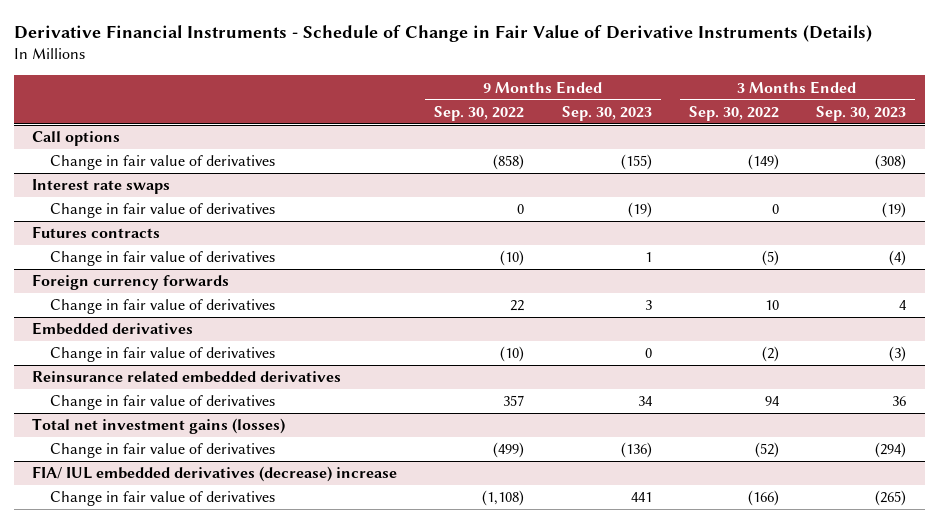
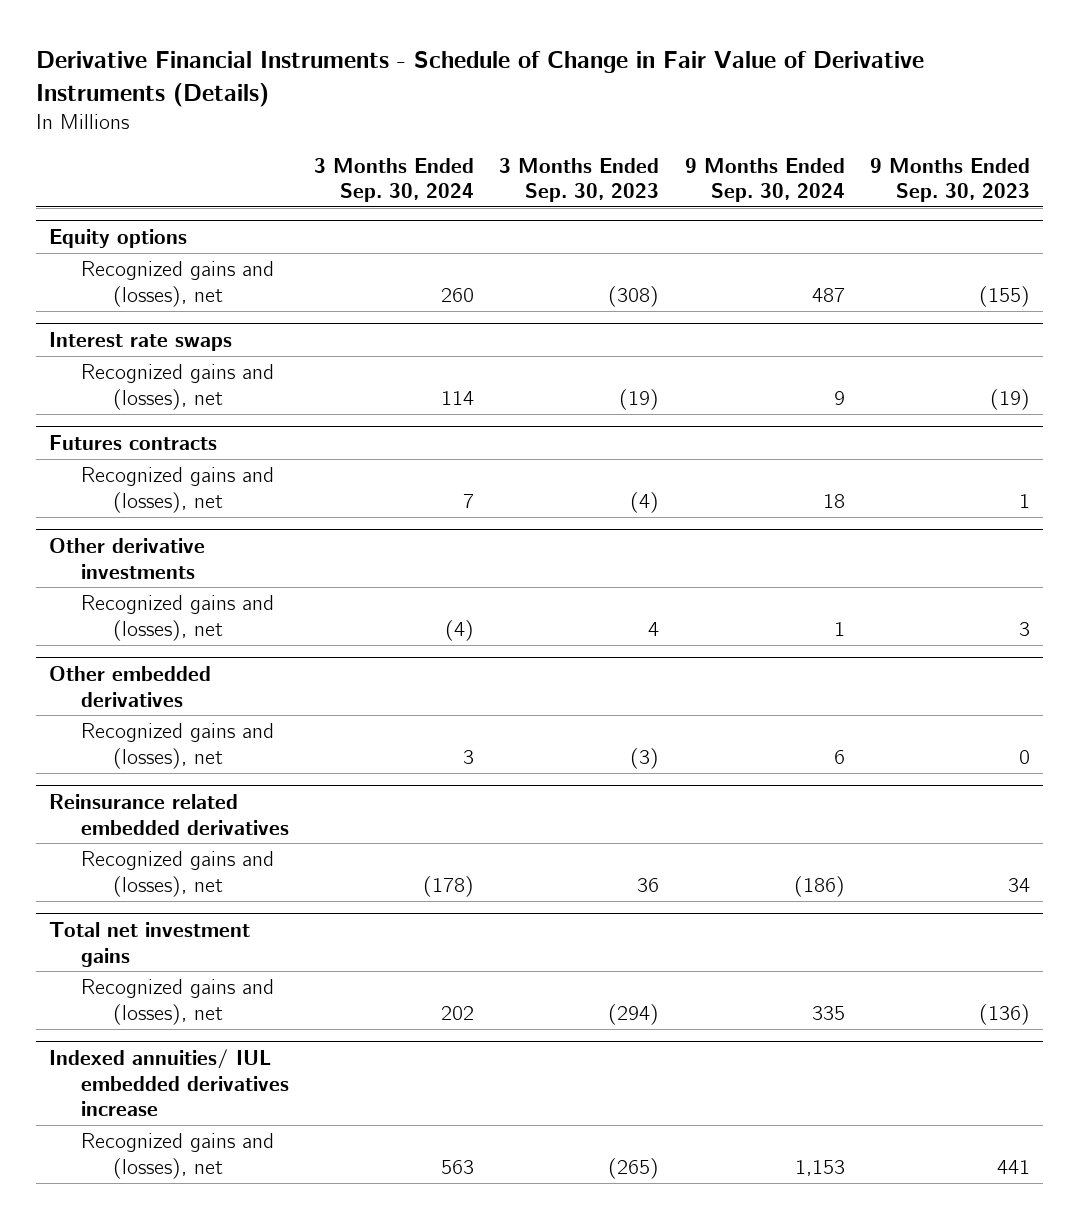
[434,105,525,121] Sep. 30, 2022 -> none
[688,105,779,121] Sep. 30, 2022 -> none
none -> [314,157,475,203] 3 Months Ended Sep. 30, 2024
none -> [684,157,845,203] 9 Months Ended Sep. 30, 2024
[32,131,121,147] Call options -> [48,228,187,248] Equity options
[49,155,275,171] Change in fair value of derivatives -> [80,261,274,307] Recognized gains and (losses), net
[49,203,275,219] Change in fair value of derivatives -> [80,364,274,410] Recognized gains and (losses), net
[32,274,230,291] Foreign currency forwards -> none
[49,251,275,267] Change in fair value of derivatives -> [80,467,274,513] Recognized gains and (losses), net
none -> [48,537,205,579] Other derivative investments
[49,299,275,315] Change in fair value of derivatives -> [80,595,274,641] Recognized gains and (losses), net
[32,322,194,336] Embedded derivatives -> [48,665,211,707] Other embedded derivatives
[49,347,275,363] Change in fair value of derivatives -> [80,723,274,769] Recognized gains and (losses), net
[49,395,275,411] Change in fair value of derivatives -> [80,851,274,897] Recognized gains and (losses), net
[32,418,286,435] Total net investment gains (losses) -> [48,921,250,967] Total net investment gains
[49,443,275,459] Change in fair value of derivatives -> [80,979,274,1025] Recognized gains and (losses), net
[32,466,398,483] FIA/ IUL embedded derivatives (decrease) increase -> [48,1048,289,1117] Indexed annuities/ IUL embedded derivatives increase
[49,491,275,507] Change in fair value of derivatives -> [80,1133,274,1179] Recognized gains and (losses), net

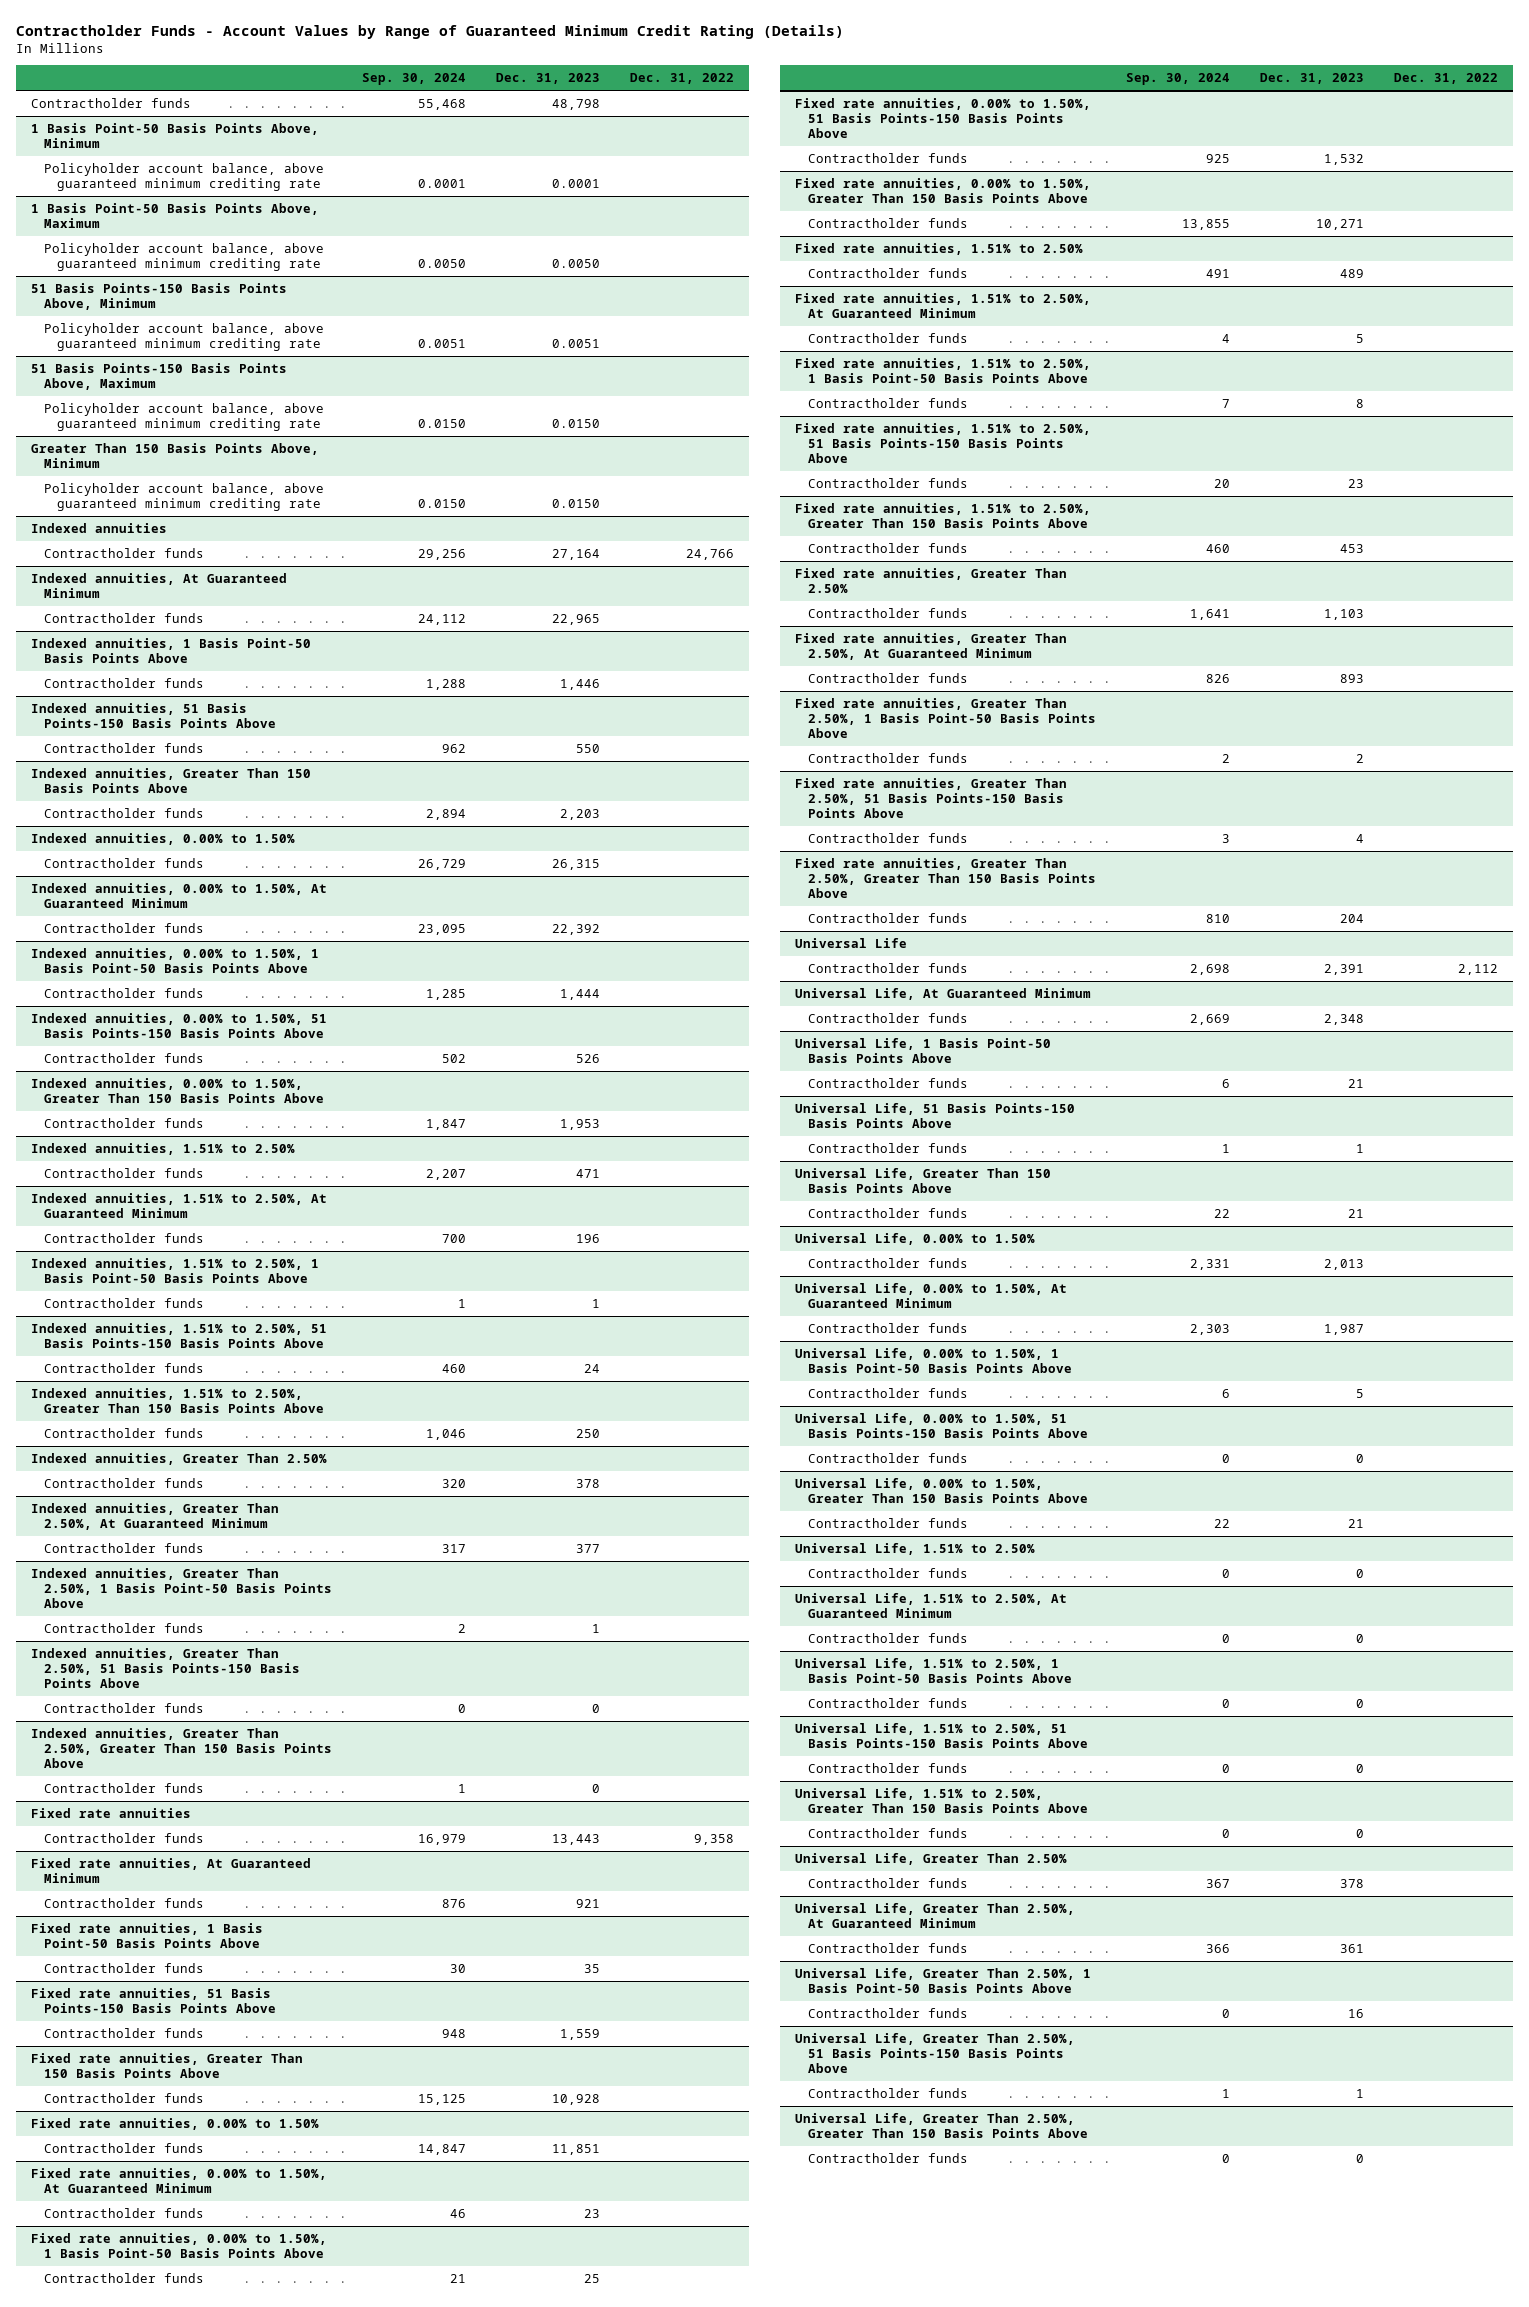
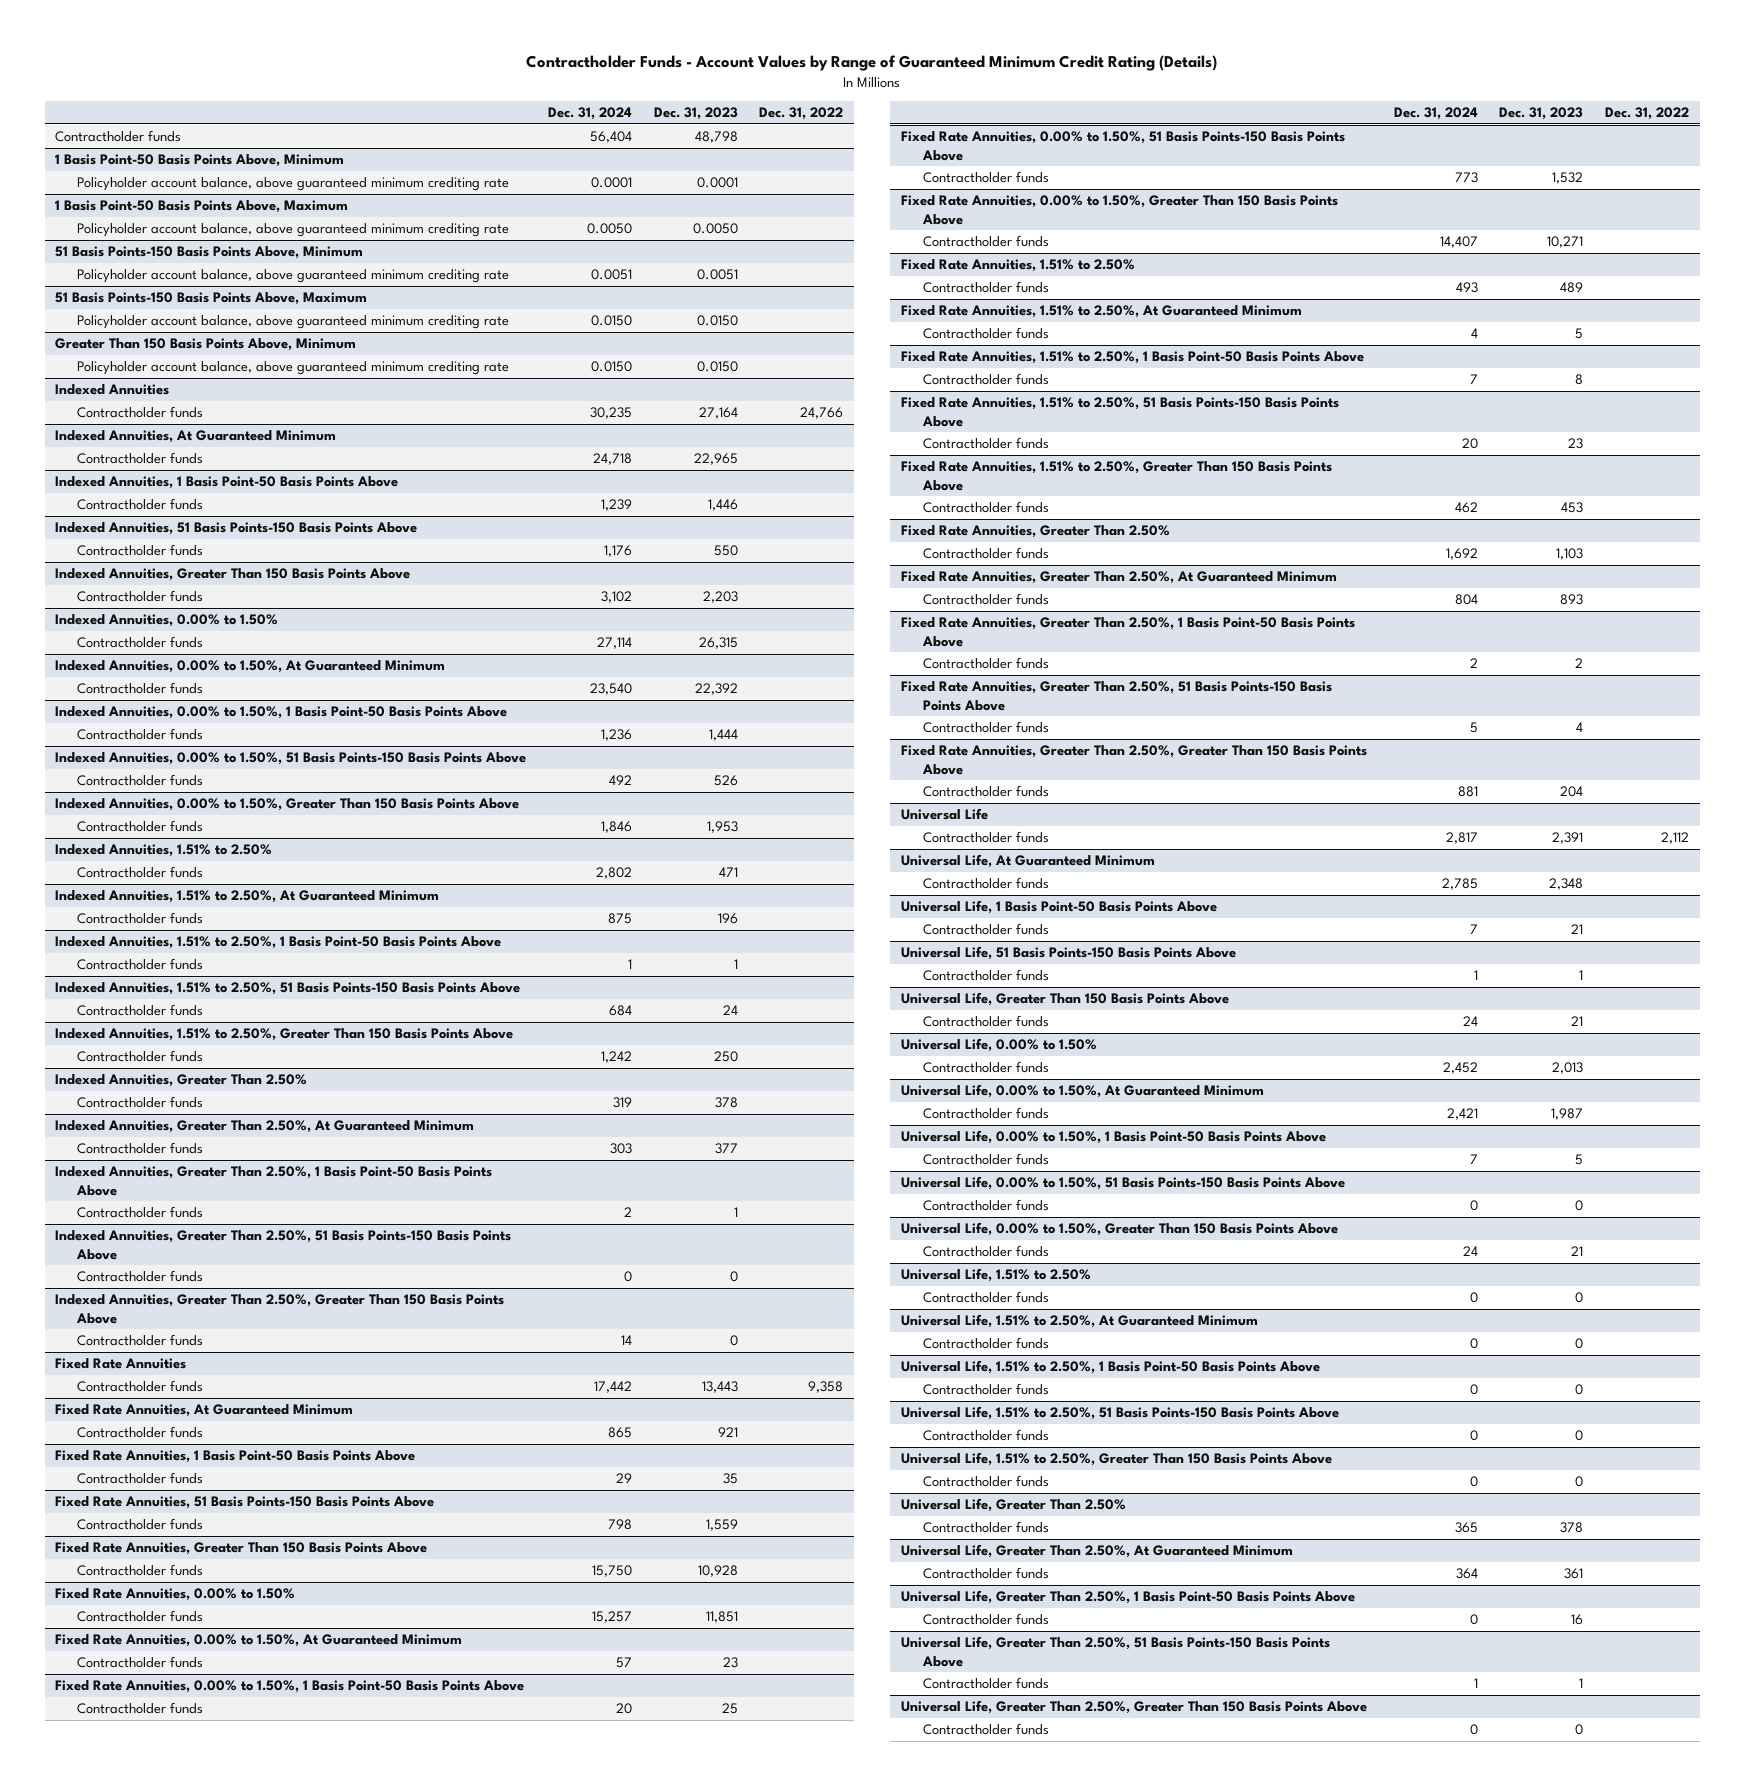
[362,73,467,86] Sep. 30, 2024 -> none
none -> [547,107,632,121] Dec. 31, 2024
[31,522,168,533] Indexed annuities -> [55,384,170,396] Indexed Annuities
[31,572,288,598] Indexed annuities, At Guaranteed Minimum -> [55,430,337,444] Indexed Annuities, At Guaranteed Minimum
[31,637,312,663] Indexed annuities, 1 Basis Point-50 Basis Points Above -> [55,476,399,490] Indexed Annuities, 1 Basis Point-50 Basis Points Above
[31,702,277,728] Indexed annuities, 51 Basis Points-150 Basis Points Above -> [55,522,418,536] Indexed Annuities, 51 Basis Points-150 Basis Points Above
[31,767,312,793] Indexed annuities, Greater Than 150 Basis Points Above -> [55,568,411,582] Indexed Annuities, Greater Than 150 Basis Points Above
[31,832,296,845] Indexed annuities, 0.00% to 1.50% -> [55,614,279,628] Indexed Annuities, 0.00% to 1.50%
[31,882,328,908] Indexed annuities, 0.00% to 1.50%, At Guaranteed Minimum -> [55,660,446,674] Indexed Annuities, 0.00% to 1.50%, At Guaranteed Minimum
[31,947,320,973] Indexed annuities, 0.00% to 1.50%, 1 Basis Point-50 Basis Points Above -> [55,706,508,720] Indexed Annuities, 0.00% to 1.50%, 1 Basis Point-50 Basis Points Above
[31,1012,328,1038] Indexed annuities, 0.00% to 1.50%, 51 Basis Points-150 Basis Points Above -> [55,752,527,766] Indexed Annuities, 0.00% to 1.50%, 51 Basis Points-150 Basis Points Above
[31,1077,325,1103] Indexed annuities, 0.00% to 1.50%, Greater Than 150 Basis Points Above -> [55,798,520,812] Indexed Annuities, 0.00% to 1.50%, Greater Than 150 Basis Points Above
[31,1142,296,1155] Indexed annuities, 1.51% to 2.50% -> [55,844,273,858] Indexed Annuities, 1.51% to 2.50%
[31,1192,328,1218] Indexed annuities, 1.51% to 2.50%, At Guaranteed Minimum -> [55,890,440,904] Indexed Annuities, 1.51% to 2.50%, At Guaranteed Minimum
[31,1257,320,1283] Indexed annuities, 1.51% to 2.50%, 1 Basis Point-50 Basis Points Above -> [55,936,502,950] Indexed Annuities, 1.51% to 2.50%, 1 Basis Point-50 Basis Points Above
[31,1322,328,1348] Indexed annuities, 1.51% to 2.50%, 51 Basis Points-150 Basis Points Above -> [55,982,521,996] Indexed Annuities, 1.51% to 2.50%, 51 Basis Points-150 Basis Points Above
[31,1387,325,1413] Indexed annuities, 1.51% to 2.50%, Greater Than 150 Basis Points Above -> [55,1028,514,1042] Indexed Annuities, 1.51% to 2.50%, Greater Than 150 Basis Points Above
[31,1452,328,1465] Indexed annuities, Greater Than 2.50% -> [55,1074,308,1088] Indexed Annuities, Greater Than 2.50%
[31,1502,280,1530] Indexed annuities, Greater Than 2.50%, At Guaranteed Minimum -> [55,1120,475,1134] Indexed Annuities, Greater Than 2.50%, At Guaranteed Minimum
[31,1567,333,1608] Indexed annuities, Greater Than 2.50%, 1 Basis Point-50 Basis Points Above -> [55,1166,493,1196] Indexed Annuities, Greater Than 2.50%, 1 Basis Point-50 Basis Points Above
[31,1647,301,1688] Indexed annuities, Greater Than 2.50%, 51 Basis Points-150 Basis Points Above -> [55,1230,512,1260] Indexed Annuities, Greater Than 2.50%, 51 Basis Points-150 Basis Points Above
[31,1727,333,1768] Indexed annuities, Greater Than 2.50%, Greater Than 150 Basis Points Above -> [55,1294,505,1324] Indexed Annuities, Greater Than 2.50%, Greater Than 150 Basis Points Above
[31,1807,192,1818] Fixed rate annuities -> [55,1358,187,1370] Fixed Rate Annuities
[31,1857,312,1883] Fixed rate annuities, At Guaranteed Minimum -> [55,1404,354,1418] Fixed Rate Annuities, At Guaranteed Minimum
[31,1922,264,1948] Fixed rate annuities, 1 Basis Point-50 Basis Points Above -> [55,1450,416,1464] Fixed Rate Annuities, 1 Basis Point-50 Basis Points Above
[31,1987,277,2013] Fixed rate annuities, 51 Basis Points-150 Basis Points Above -> [55,1496,435,1510] Fixed Rate Annuities, 51 Basis Points-150 Basis Points Above
[31,2052,304,2078] Fixed rate annuities, Greater Than 150 Basis Points Above -> [55,1542,428,1556] Fixed Rate Annuities, Greater Than 150 Basis Points Above
[31,2117,320,2130] Fixed rate annuities, 0.00% to 1.50% -> [55,1588,296,1602] Fixed Rate Annuities, 0.00% to 1.50%
[31,2167,328,2193] Fixed rate annuities, 0.00% to 1.50%, At Guaranteed Minimum -> [55,1634,463,1648] Fixed Rate Annuities, 0.00% to 1.50%, At Guaranteed Minimum
[31,2232,328,2258] Fixed rate annuities, 0.00% to 1.50%, 1 Basis Point-50 Basis Points Above -> [55,1680,525,1694] Fixed Rate Annuities, 0.00% to 1.50%, 1 Basis Point-50 Basis Points Above
[795,97,1092,138] Fixed rate annuities, 0.00% to 1.50%, 51 Basis Points-150 Basis Points Above -> [901,131,1346,161] Fixed Rate Annuities, 0.00% to 1.50%, 51 Basis Points-150 Basis Points Above
[795,177,1092,203] Fixed rate annuities, 0.00% to 1.50%, Greater Than 150 Basis Points Above -> [901,195,1339,225] Fixed Rate Annuities, 0.00% to 1.50%, Greater Than 150 Basis Points Above
[795,242,1084,255] Fixed rate annuities, 1.51% to 2.50% -> [901,259,1136,273] Fixed Rate Annuities, 1.51% to 2.50%
[795,292,1092,318] Fixed rate annuities, 1.51% to 2.50%, At Guaranteed Minimum -> [901,305,1303,319] Fixed Rate Annuities, 1.51% to 2.50%, At Guaranteed Minimum
[795,357,1092,383] Fixed rate annuities, 1.51% to 2.50%, 1 Basis Point-50 Basis Points Above -> [901,351,1365,365] Fixed Rate Annuities, 1.51% to 2.50%, 1 Basis Point-50 Basis Points Above
[795,422,1092,463] Fixed rate annuities, 1.51% to 2.50%, 51 Basis Points-150 Basis Points Above -> [901,397,1340,427] Fixed Rate Annuities, 1.51% to 2.50%, 51 Basis Points-150 Basis Points Above
[795,502,1092,528] Fixed rate annuities, 1.51% to 2.50%, Greater Than 150 Basis Points Above -> [901,461,1333,491] Fixed Rate Annuities, 1.51% to 2.50%, Greater Than 150 Basis Points Above
[795,567,1068,593] Fixed rate annuities, Greater Than 2.50% -> [901,525,1171,539] Fixed Rate Annuities, Greater Than 2.50%
[795,632,1068,660] Fixed rate annuities, Greater Than 2.50%, At Guaranteed Minimum -> [901,571,1338,585] Fixed Rate Annuities, Greater Than 2.50%, At Guaranteed Minimum
[795,697,1097,738] Fixed rate annuities, Greater Than 2.50%, 1 Basis Point-50 Basis Points Above -> [901,617,1356,647] Fixed Rate Annuities, Greater Than 2.50%, 1 Basis Point-50 Basis Points Above
[795,777,1068,818] Fixed rate annuities, Greater Than 2.50%, 51 Basis Points-150 Basis Points Above -> [901,681,1333,711] Fixed Rate Annuities, Greater Than 2.50%, 51 Basis Points-150 Basis Points Above
[795,857,1097,898] Fixed rate annuities, Greater Than 2.50%, Greater Than 150 Basis Points Above -> [901,745,1368,775] Fixed Rate Annuities, Greater Than 2.50%, Greater Than 150 Basis Points Above

